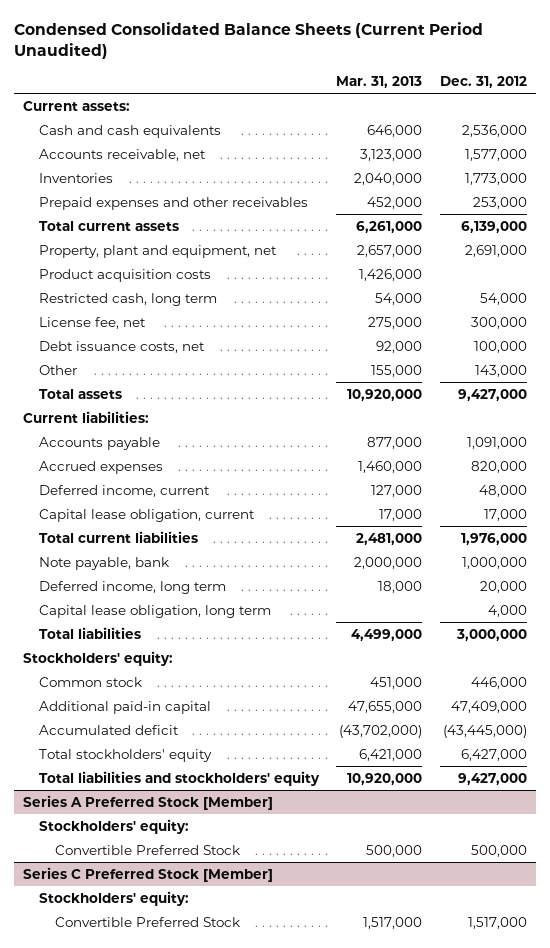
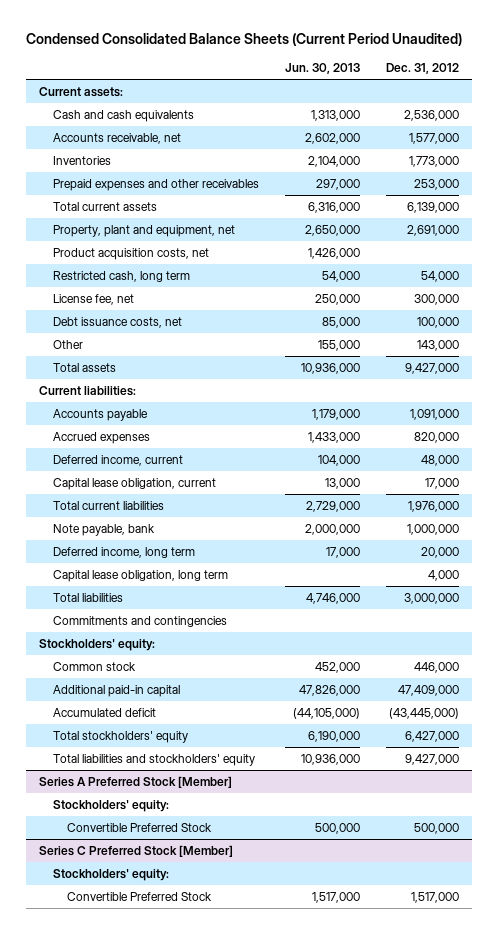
[336,75,423,88] Mar. 31, 2013 -> none
none -> [284,63,360,75] Jun. 30, 2013
[39,268,212,282] Product acquisition costs -> [52,247,209,260] Product acquisition costs, net
none -> [52,615,227,627] Commitments and contingencies

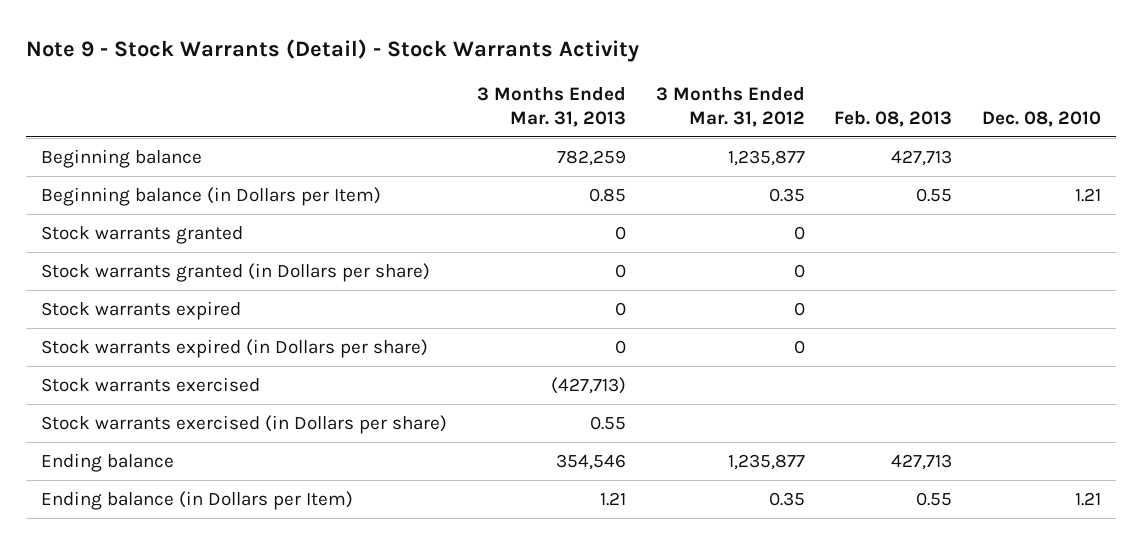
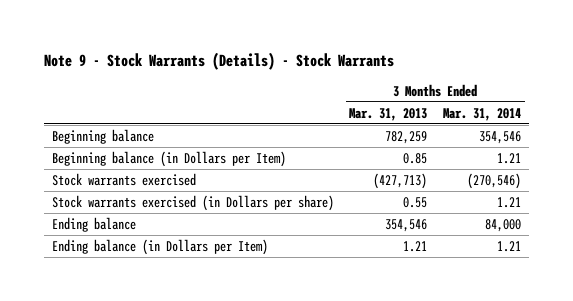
[26,38,640,62] Note 9 - Stock Warrants (Detail) - Stock Warrants Activity -> [44,52,395,71] Note 9 - Stock Warrants (Details) - Stock Warrants
[655,85,805,127] 3 Months Ended Mar. 31, 2012 -> none
[834,109,953,127] Feb. 08, 2013 -> none
[982,110,1102,127] Dec. 08, 2010 -> none
none -> [442,107,521,121] Mar. 31, 2014
[41,226,244,245] Stock warrants granted -> none
[41,263,431,283] Stock warrants granted (in Dollars per share) -> none
[41,301,242,321] Stock warrants expired -> none
[41,339,429,359] Stock warrants expired (in Dollars per share) -> none

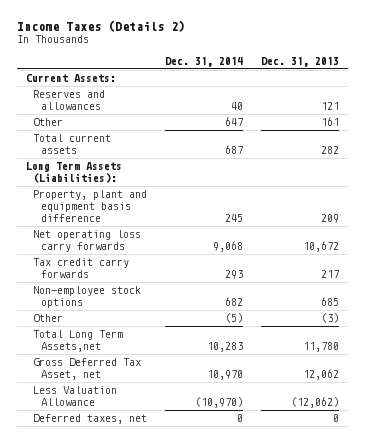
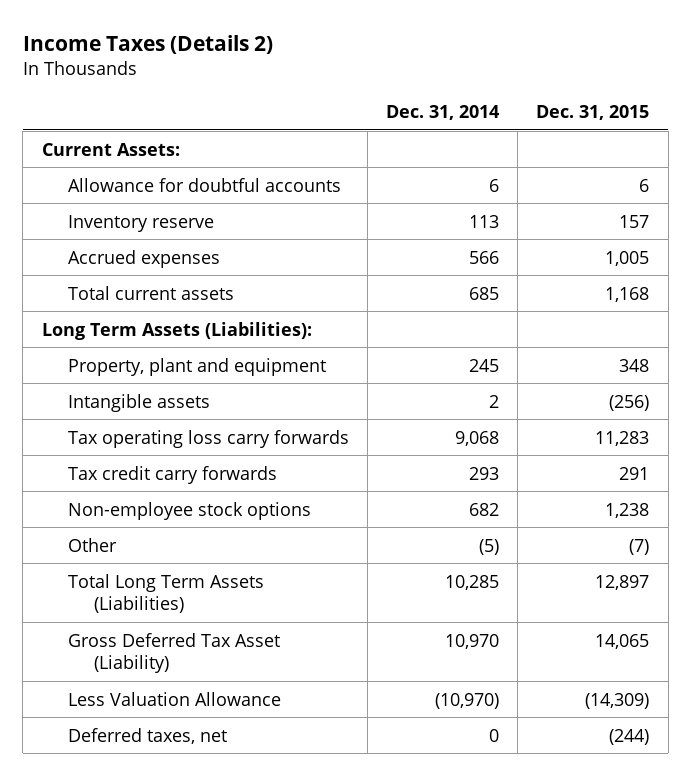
[261,56,340,67] Dec. 31, 2013 -> none
none -> [536,105,650,121] Dec. 31, 2015
[33,90,106,111] Reserves and allowances -> none
[33,118,64,127] Other -> none
none -> [67,177,341,192] Allowance for doubtful accounts
none -> [67,214,214,232] Inventory reserve
none -> [67,249,220,268] Accrued expenses
[225,145,244,155] 687 -> [468,286,499,300] 685
[33,190,148,223] Property, plant and equipment basis difference -> [67,357,326,376] Property, plant and equipment
none -> [67,393,210,412] Intangible assets
[33,230,142,253] Net operating loss carry forwards -> [67,429,349,448] Tax operating loss carry forwards
[33,330,124,353] Total Long Term Assets,net -> [67,573,264,614] Total Long Term Assets (Liabilities)
[207,342,244,353] 10,283 -> [444,574,499,590] 10,285
[33,358,142,381] Gross Deferred Tax Asset, net -> [67,632,280,674] Gross Deferred Tax Asset (Liability)

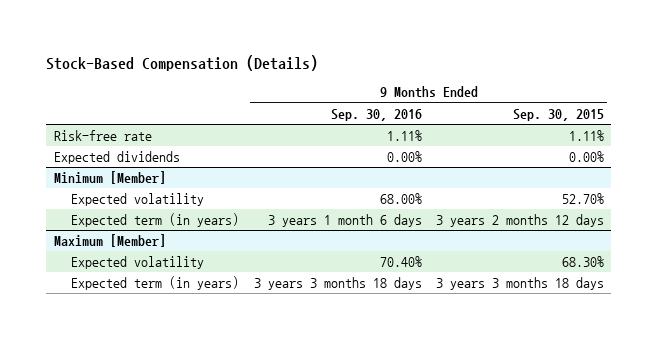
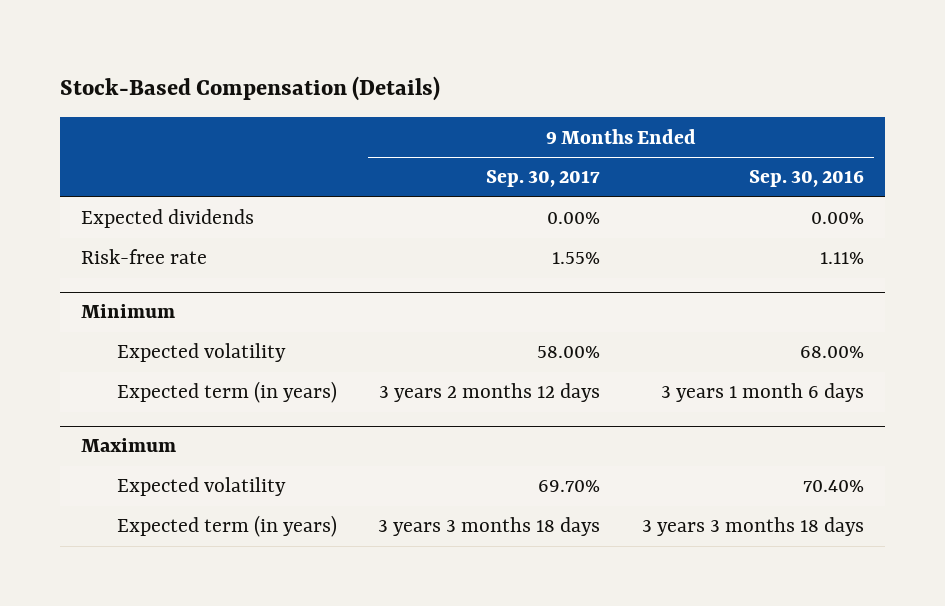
[512,108,604,121] Sep. 30, 2015 -> none
none -> [486,170,601,188] Sep. 30, 2017
[53,130,152,142] Risk-free rate -> [81,249,208,265] Risk-free rate
[53,171,166,185] Minimum [Member] -> [81,304,176,319] Minimum
[53,234,166,248] Maximum [Member] -> [81,438,177,453] Maximum

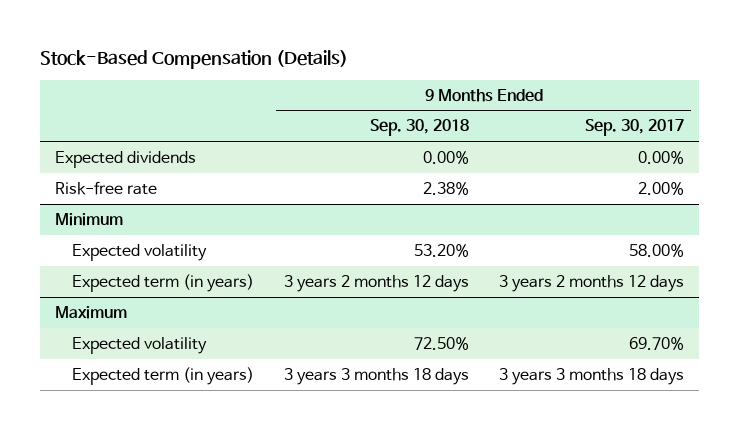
[749,170,865,188] Sep. 30, 2016 -> none
none -> [369,119,469,137] Sep. 30, 2018
[552,252,601,265] 1.55% -> [637,181,684,195] 2.00%

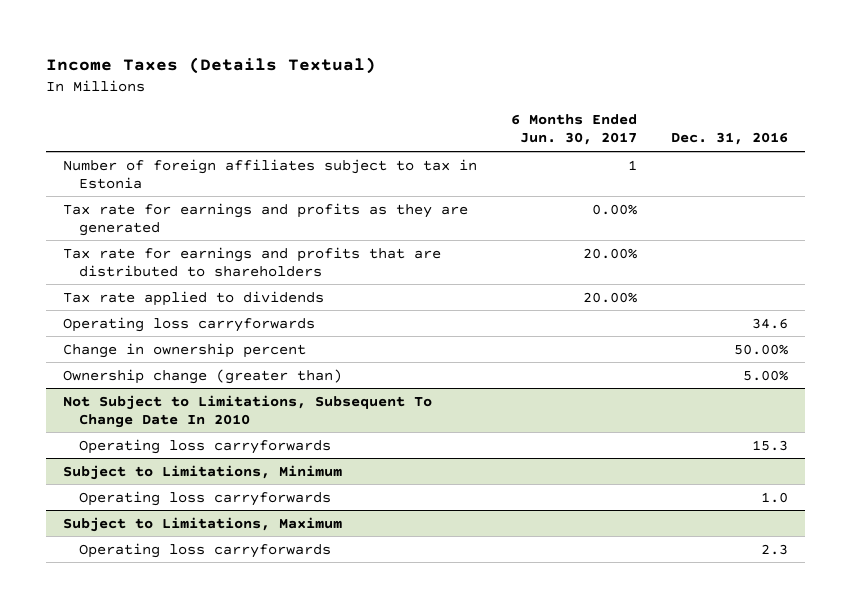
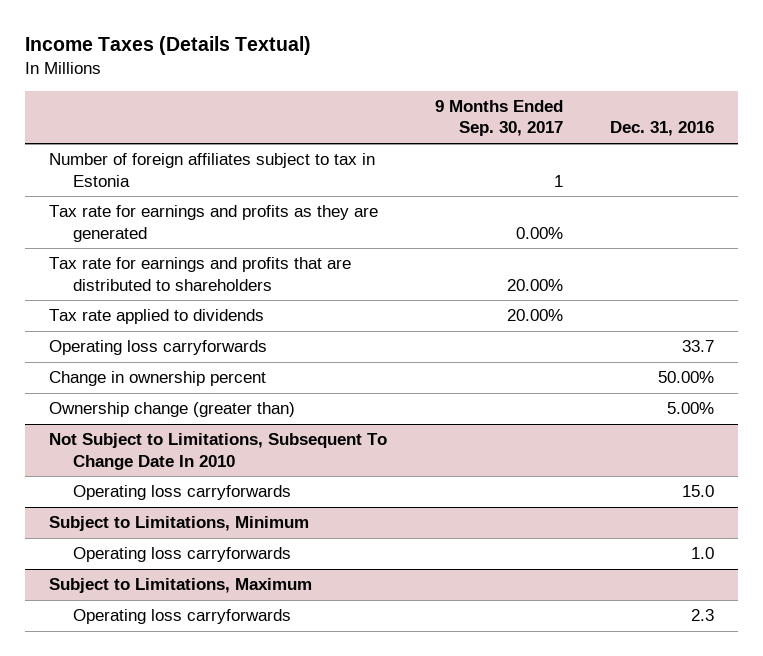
[511,114,638,146] 6 Months Ended Jun. 30, 2017 -> none
none -> [434,99,563,137] 9 Months Ended Sep. 30, 2017
[752,317,789,329] 34.6 -> [682,340,715,353] 33.7
[752,439,789,451] 15.3 -> [682,485,715,498] 15.0

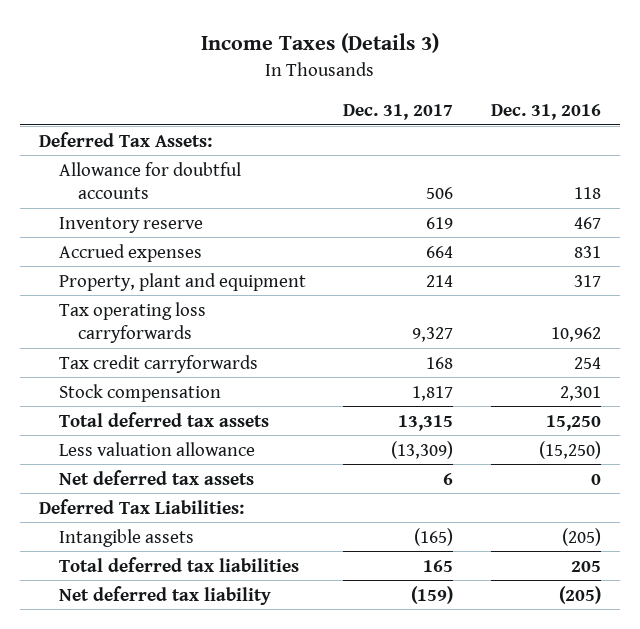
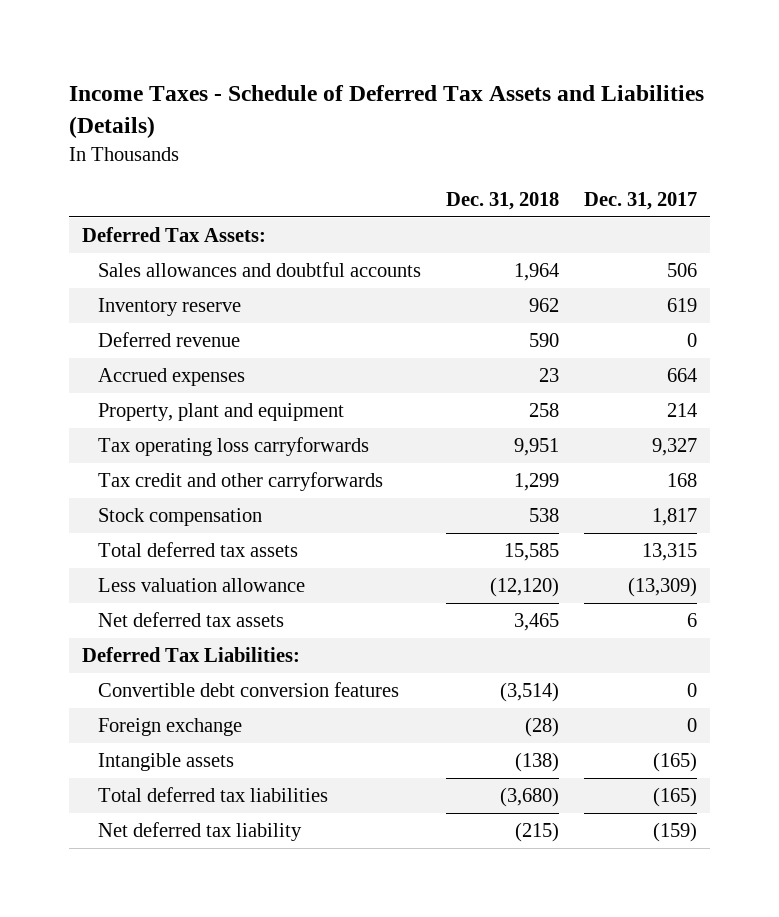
[201,33,440,54] Income Taxes (Details 3) -> [69,85,705,139] Income Taxes - Schedule of Deferred Tax Assets and Liabilities (Details)
[490,103,601,120] Dec. 31, 2016 -> none
none -> [446,191,560,210] Dec. 31, 2018
[58,161,241,200] Allowance for doubtful accounts -> [97,262,421,278] Sales allowances and doubtful accounts
none -> [97,332,240,348] Deferred revenue
[58,354,258,373] Tax credit carryforwards -> [97,472,383,492] Tax credit and other carryforwards
none -> [97,682,399,698] Convertible debt conversion features
none -> [97,718,242,737] Foreign exchange
[423,559,454,572] 165 -> [653,787,698,808] (165)

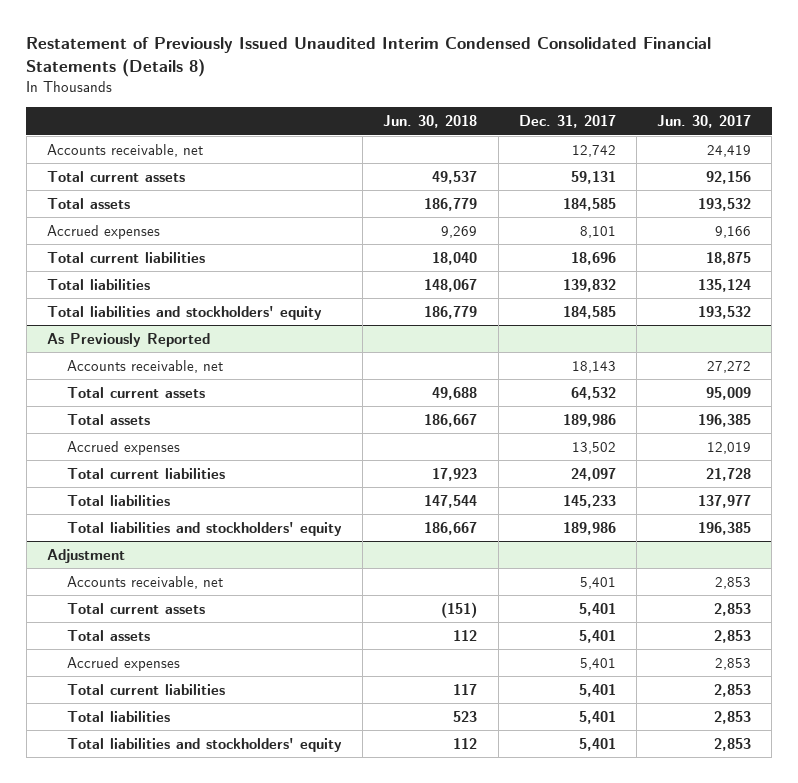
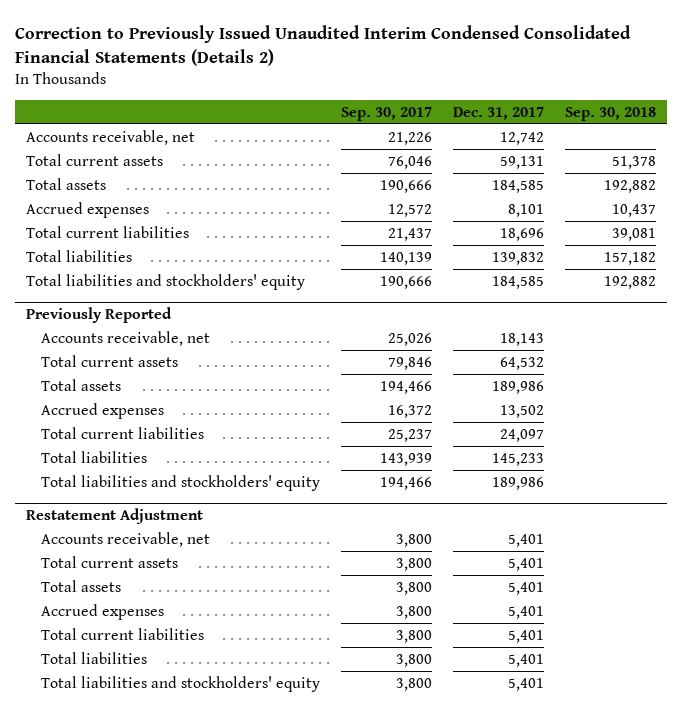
[26,37,712,78] Restatement of Previously Issued Unaudited Interim Condensed Consolidated Financial Statements (Details 8) -> [15,25,632,67] Correction to Previously Issued Unaudited Interim Condensed Consolidated Financial Statements (Details 2)
[383,115,478,129] Jun. 30, 2018 -> none
[656,115,751,129] Jun. 30, 2017 -> none
none -> [340,106,432,121] Sep. 30, 2017
none -> [565,106,657,121] Sep. 30, 2018
[47,332,211,347] As Previously Reported -> [25,307,172,324] Previously Reported
[47,548,126,563] Adjustment -> [25,508,203,525] Restatement Adjustment

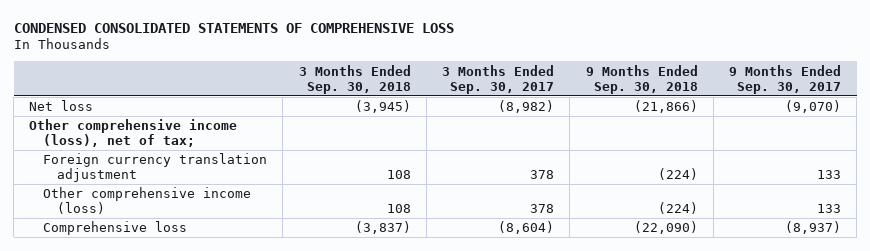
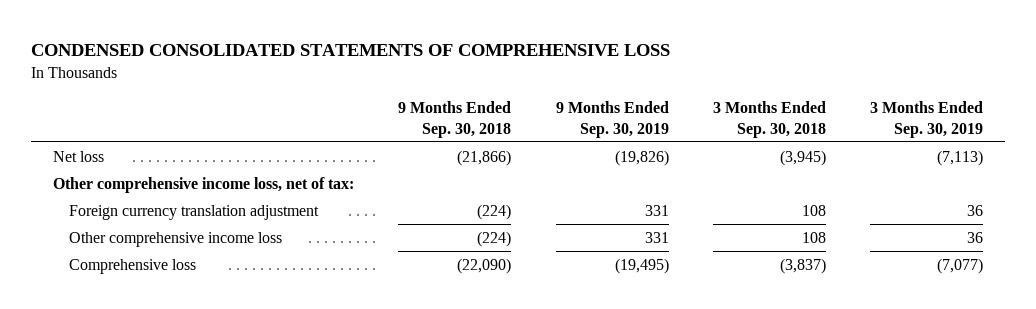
[442,64,555,94] 3 Months Ended Sep. 30, 2017 -> none
[728,64,841,94] 9 Months Ended Sep. 30, 2017 -> none
none -> [555,100,669,138] 9 Months Ended Sep. 30, 2019
none -> [869,100,983,138] 3 Months Ended Sep. 30, 2019
[29,119,238,148] Other comprehensive income (loss), net of tax; -> [53,176,355,193] Other comprehensive income loss, net of tax:
[43,187,252,215] Other comprehensive income (loss) -> [68,231,282,247] Other comprehensive income loss

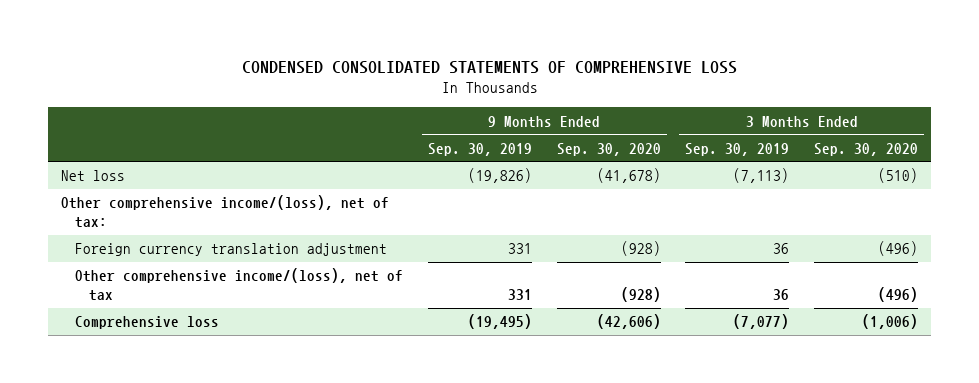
[398,100,512,138] 9 Months Ended Sep. 30, 2018 -> none
[712,100,826,138] 3 Months Ended Sep. 30, 2018 -> none
none -> [556,142,661,156] Sep. 30, 2020
none -> [814,142,919,156] Sep. 30, 2020
[53,176,355,193] Other comprehensive income loss, net of tax: -> [60,195,389,228] Other comprehensive income/(loss), net of tax:
[68,231,282,247] Other comprehensive income loss -> [74,268,403,301] Other comprehensive income/(loss), net of tax

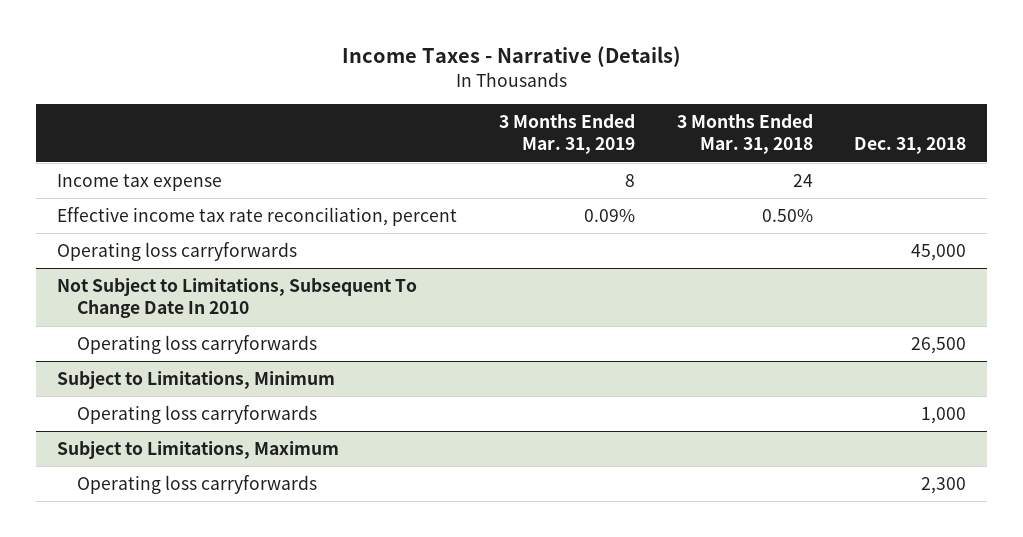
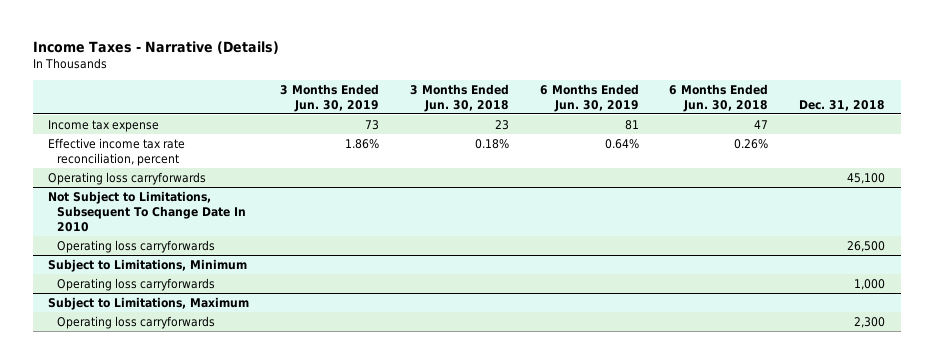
[498,113,635,155] 3 Months Ended Mar. 31, 2019 -> none
[676,113,813,155] 3 Months Ended Mar. 31, 2018 -> none
none -> [280,83,380,112] 3 Months Ended Jun. 30, 2019
none -> [409,83,509,112] 3 Months Ended Jun. 30, 2018
none -> [539,83,639,112] 6 Months Ended Jun. 30, 2019
none -> [669,83,769,112] 6 Months Ended Jun. 30, 2018
[911,243,967,261] 45,000 -> [847,172,886,184] 45,100

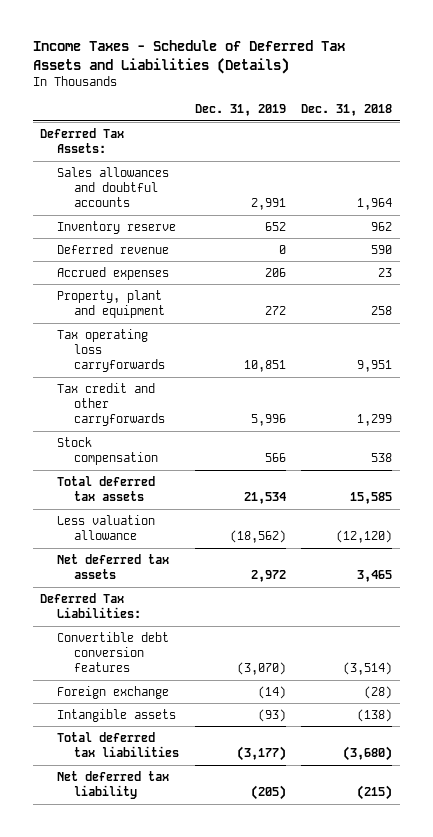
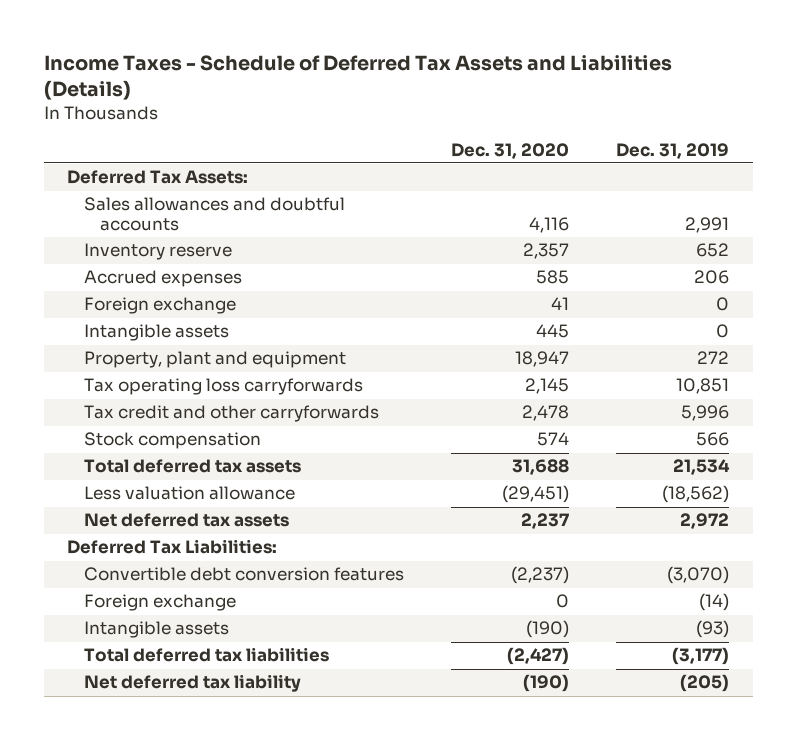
[301,104,393,117] Dec. 31, 2018 -> none
none -> [451,142,570,159] Dec. 31, 2020
[57,243,170,254] Deferred revenue -> none
none -> [83,297,236,315] Foreign exchange
none -> [83,324,229,342] Intangible assets

